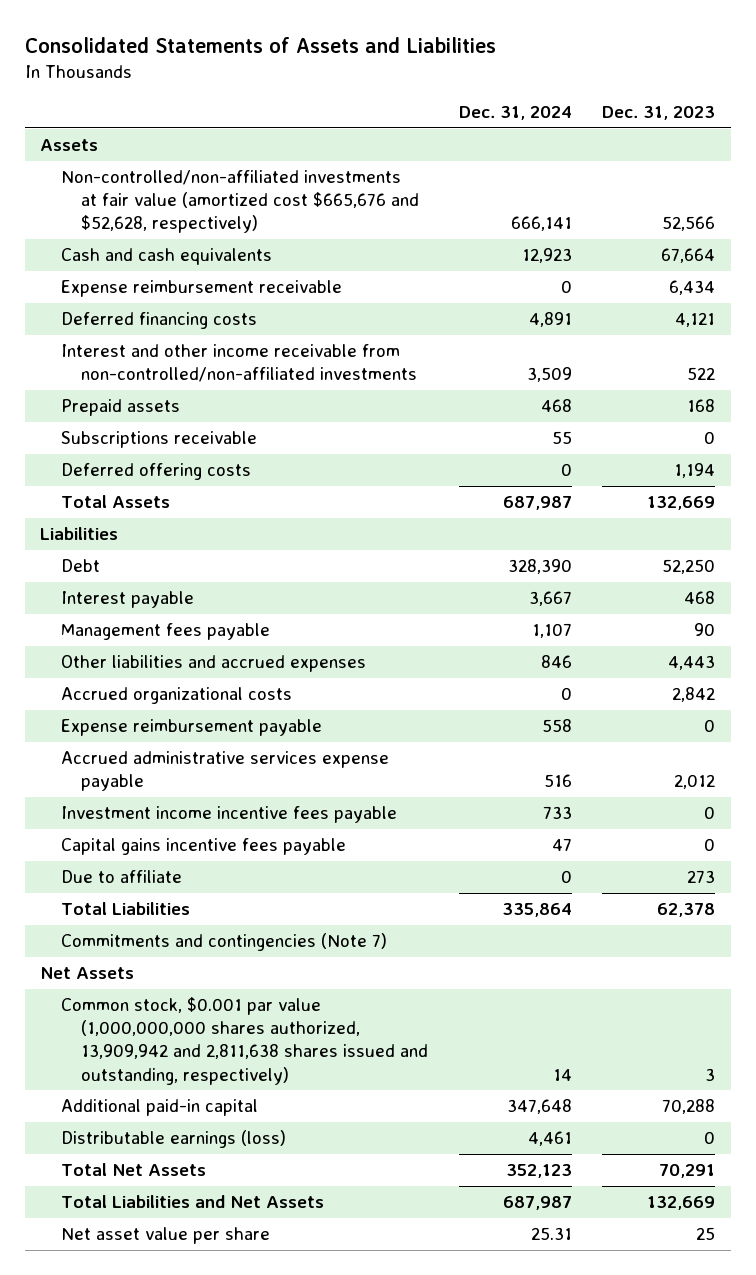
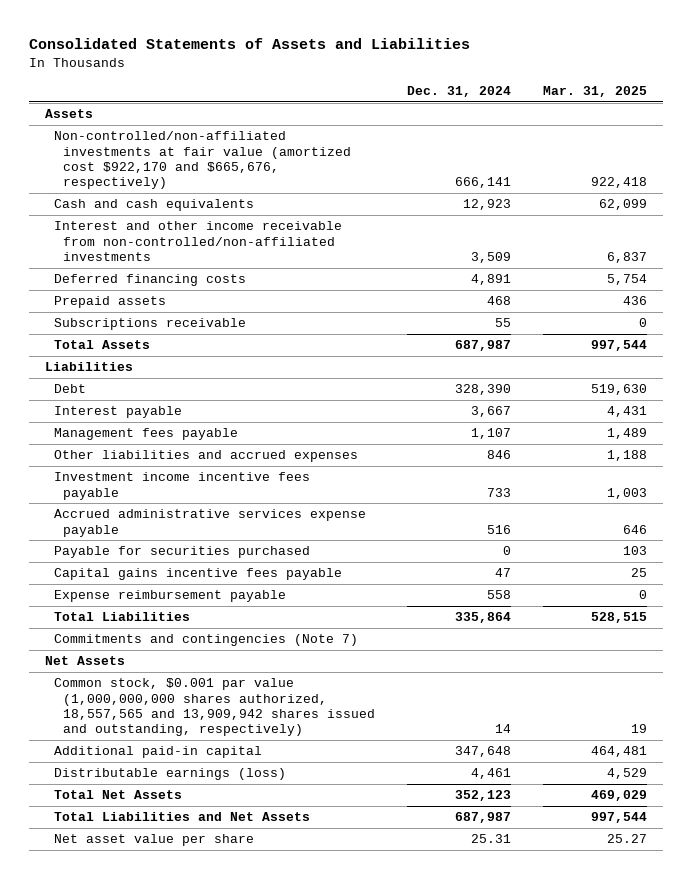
[602,106,716,121] Dec. 31, 2023 -> none
none -> [542,85,647,97] Mar. 31, 2025
[60,170,419,234] Non-controlled/non-affiliated investments at fair value (amortized cost $665,676 and $52,628, respectively) -> [53,131,352,190] Non-controlled/non-affiliated investments at fair value (amortized cost $922,170 and $665,676, respectively)
[60,280,342,298] Expense reimbursement receivable -> none
[60,312,257,330] Deferred financing costs -> [53,274,246,287] Deferred financing costs
[60,463,251,481] Deferred offering costs -> none
[60,687,292,705] Accrued organizational costs -> none
[60,751,389,792] Accrued administrative services expense payable -> [53,509,366,537] Accrued administrative services expense payable
none -> [53,546,310,559] Payable for securities purchased
[60,870,182,884] Due to affiliate -> none
[60,719,322,737] Expense reimbursement payable -> [53,590,286,603] Expense reimbursement payable
[60,997,428,1085] Common stock, $0.001 par value (1,000,000,000 shares authorized, 13,909,942 and 2,811,638 shares issued and outstanding, respectively) -> [53,678,376,737] Common stock, $0.001 par value (1,000,000,000 shares authorized, 18,557,565 and 13,909,942 shares issued and outstanding, respectively)

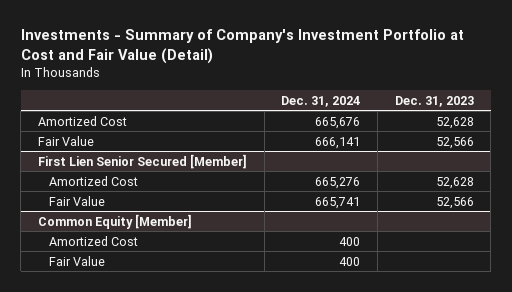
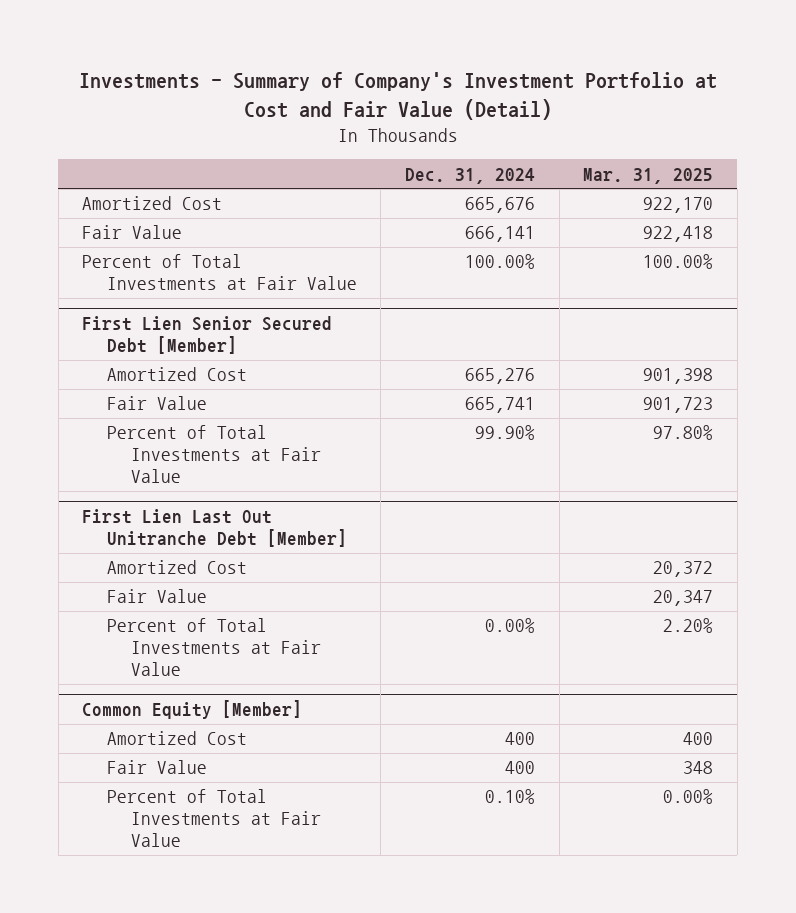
[394,95,474,107] Dec. 31, 2023 -> none
none -> [583,167,714,184] Mar. 31, 2025
none -> [82,254,357,291] Percent of Total Investments at Fair Value
[37,153,247,169] First Lien Senior Secured [Member] -> [82,316,333,355] First Lien Senior Secured Debt [Member]
none -> [106,425,321,484] Percent of Total Investments at Fair Value
none -> [82,509,347,548] First Lien Last Out Unitranche Debt [Member]
none -> [106,560,247,575] Amortized Cost
none -> [106,589,207,604] Fair Value
none -> [106,618,321,677] Percent of Total Investments at Fair Value
none -> [106,789,321,848] Percent of Total Investments at Fair Value

